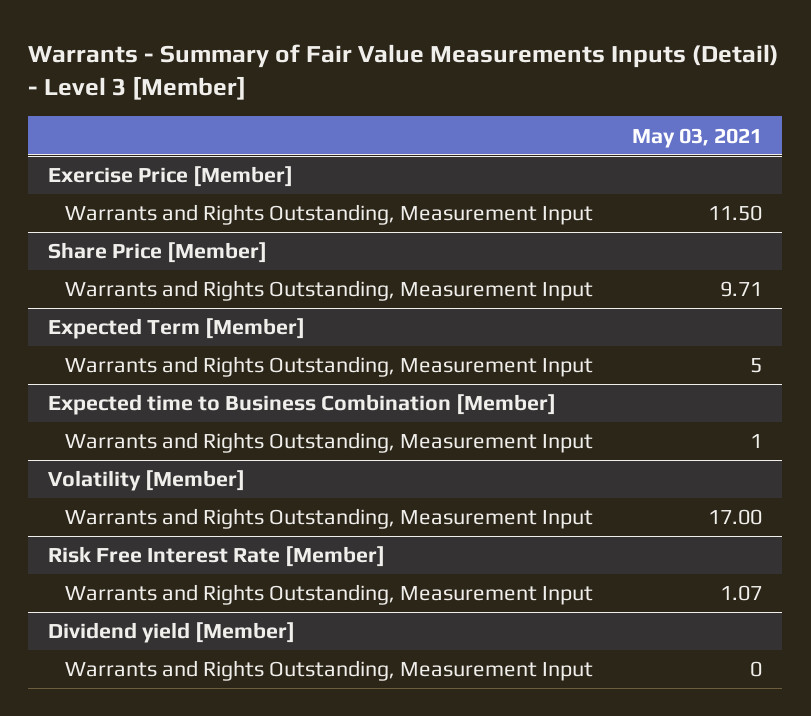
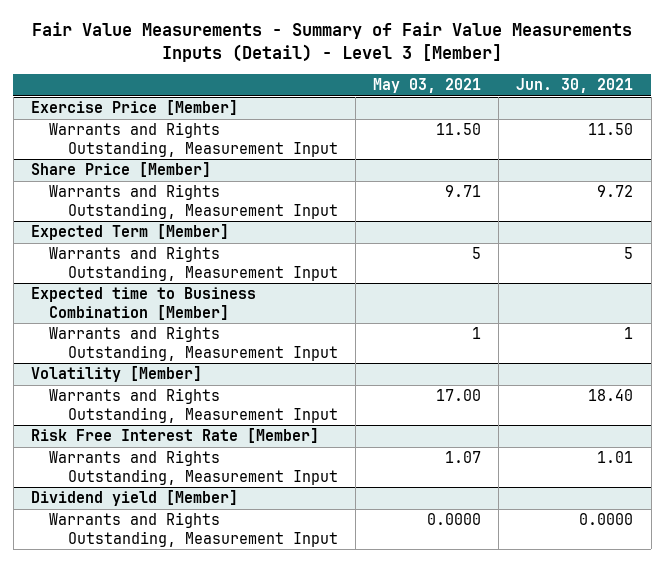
[28,43,780,100] Warrants - Summary of Fair Value Measurements Inputs (Detail) - Level 3 [Member] -> [32,22,633,62] Fair Value Measurements - Summary of Fair Value Measurements Inputs (Detail) - Level 3 [Member]
none -> [516,78,634,94] Jun. 30, 2021
[750,661,763,678] 0 -> [426,513,481,526] 0.0000

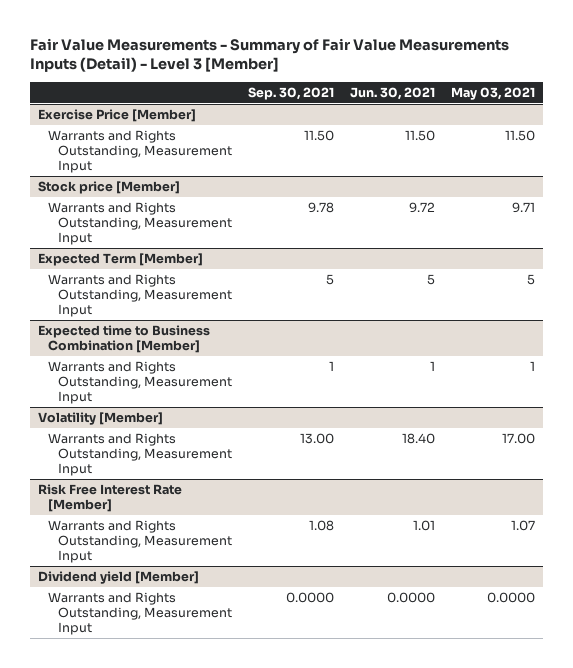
none -> [248,87,335,101] Sep. 30, 2021
[31,162,212,178] Share Price [Member] -> [38,180,181,194] Stock price [Member]

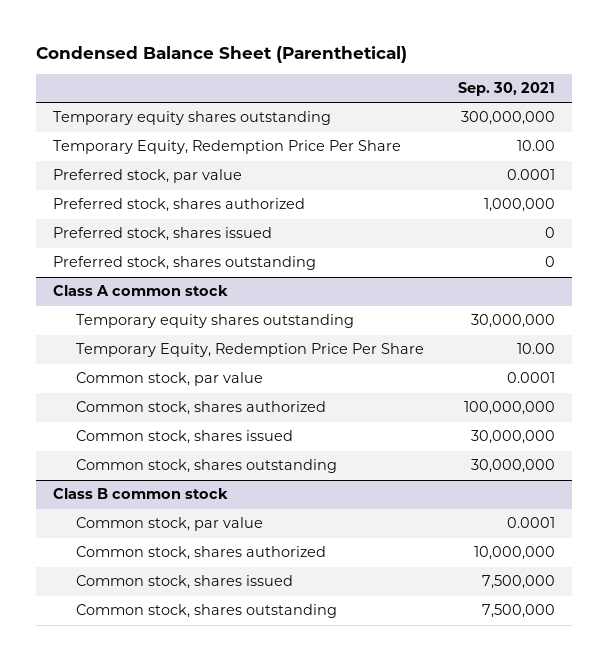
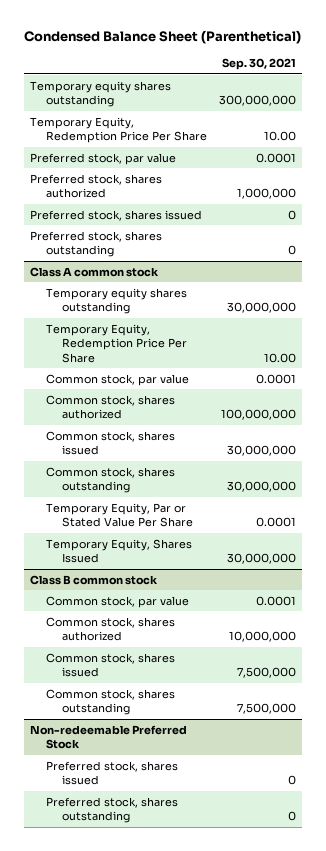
none -> [46,502,194,528] Temporary Equity, Par or Stated Value Per Share
none -> [46,538,193,564] Temporary Equity, Shares Issued
none -> [30,724,188,750] Non-redeemable Preferred Stock
none -> [46,760,179,786] Preferred stock, shares issued
none -> [46,796,179,824] Preferred stock, shares outstanding

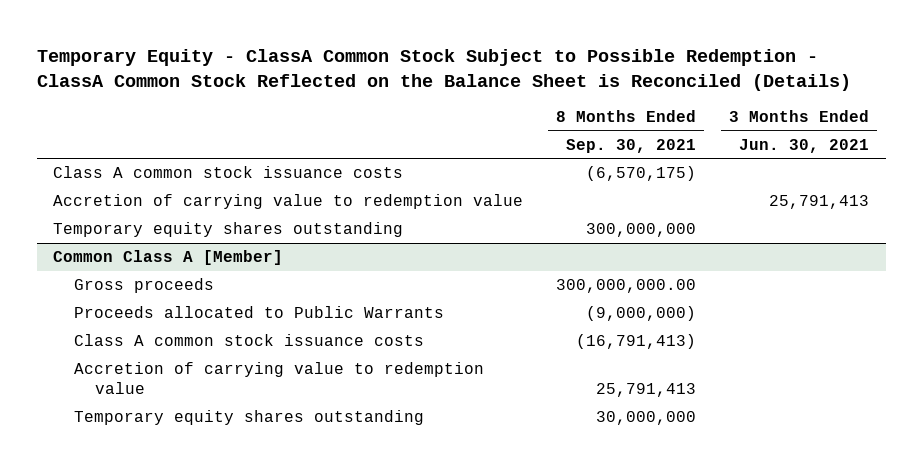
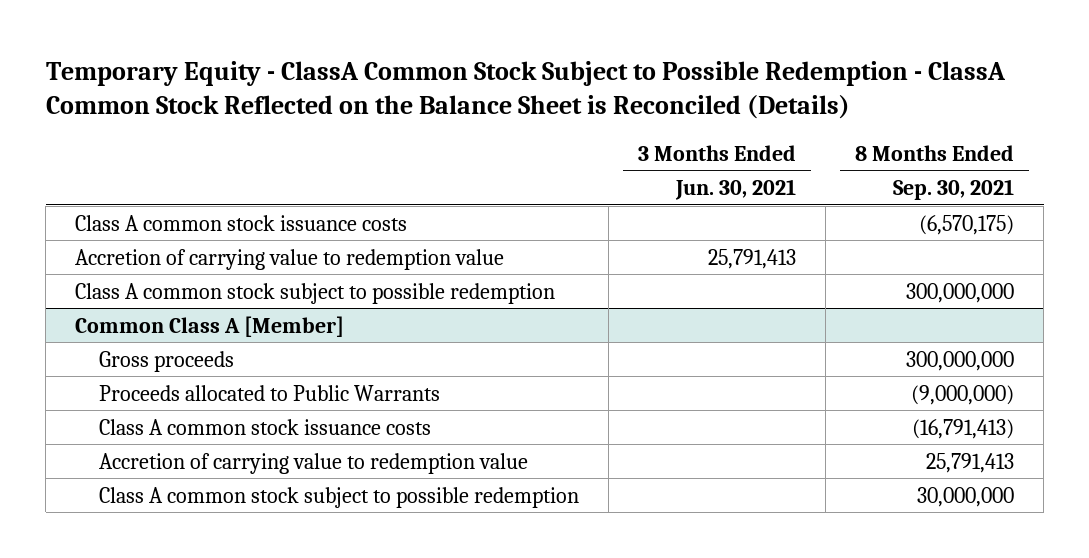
[53,222,404,238] Temporary equity shares outstanding -> [75,282,556,304] Class A common stock subject to possible redemption
[556,279,697,294] 300,000,000.00 -> [906,350,1015,371] 300,000,000
[74,410,425,426] Temporary equity shares outstanding -> [99,486,580,508] Class A common stock subject to possible redemption

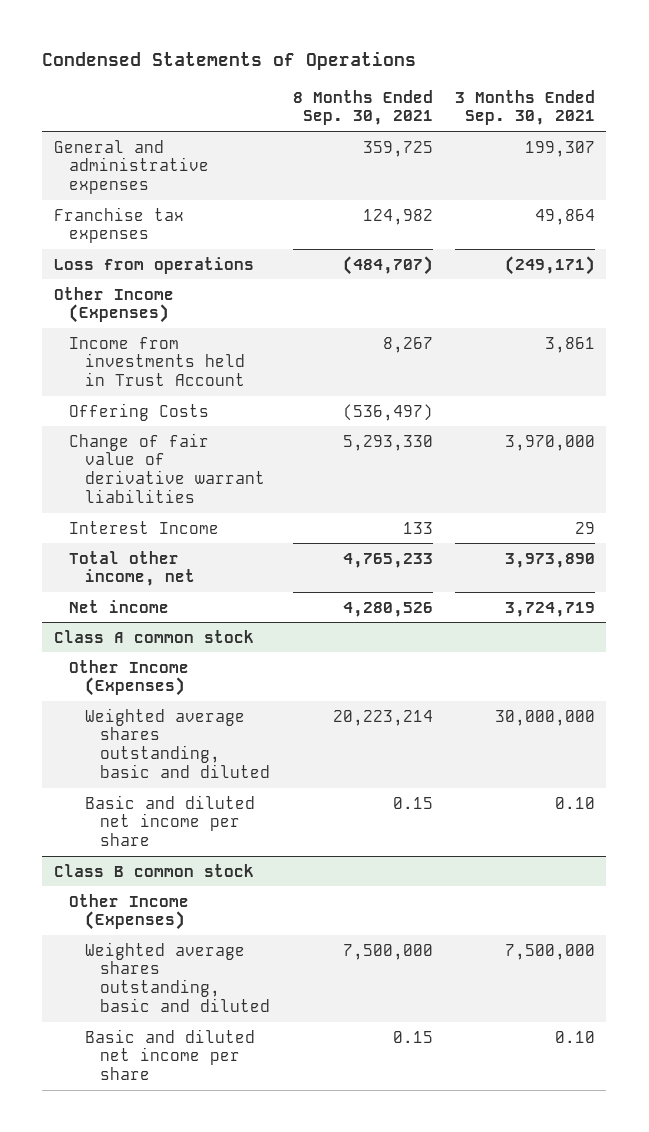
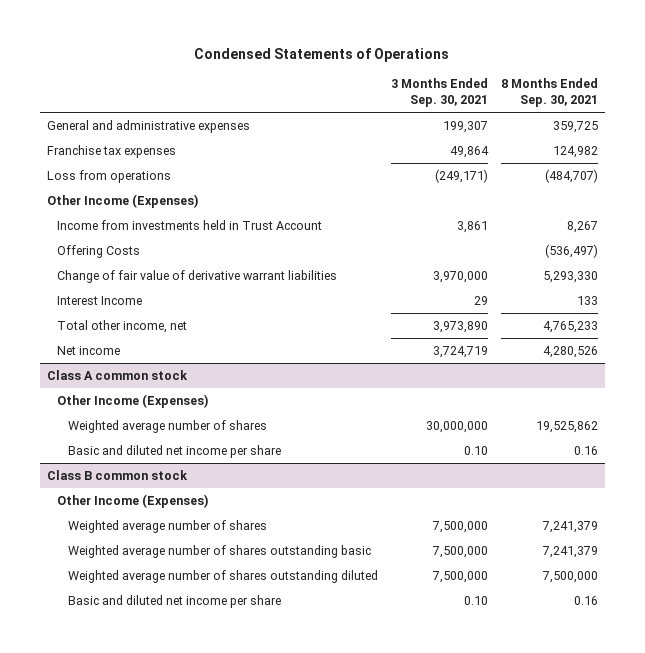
[84,707,270,778] Weighted average shares outstanding, basic and diluted -> [67,419,267,433] Weighted average number of shares
[332,709,433,726] 20,223,214 -> [536,420,599,433] 19,525,862
[392,796,433,809] 0.15 -> [574,445,599,455] 0.16
[84,941,270,1012] Weighted average shares outstanding, basic and diluted -> [67,519,267,533] Weighted average number of shares
[342,943,433,960] 7,500,000 -> [542,520,599,533] 7,241,379
none -> [67,544,371,558] Weighted average number of shares outstanding basic
none -> [67,569,378,583] Weighted average number of shares outstanding diluted
[392,1030,433,1043] 0.15 -> [574,595,599,605] 0.16

